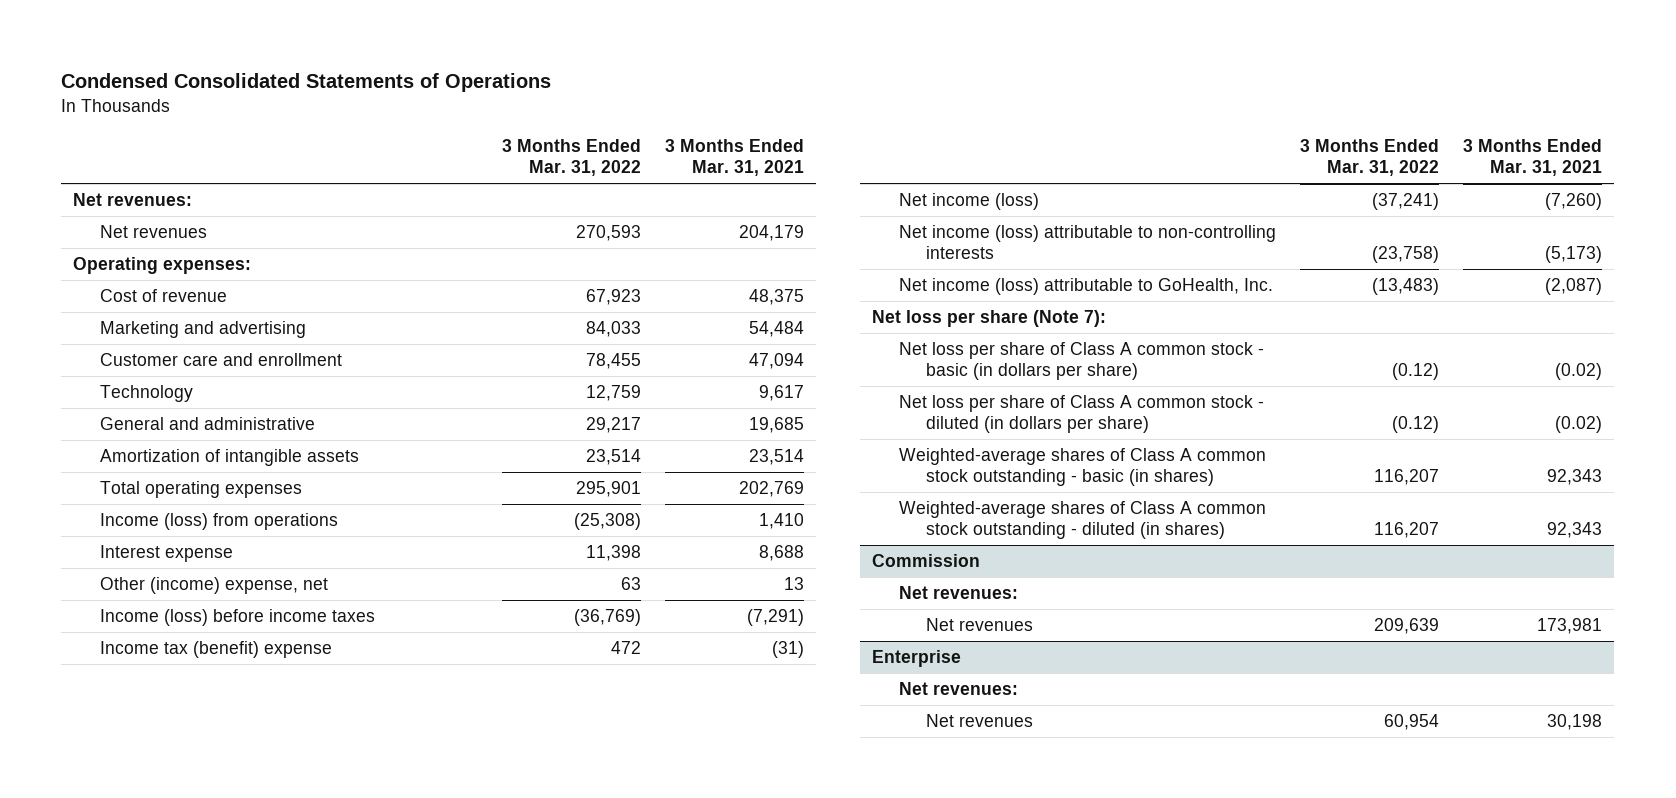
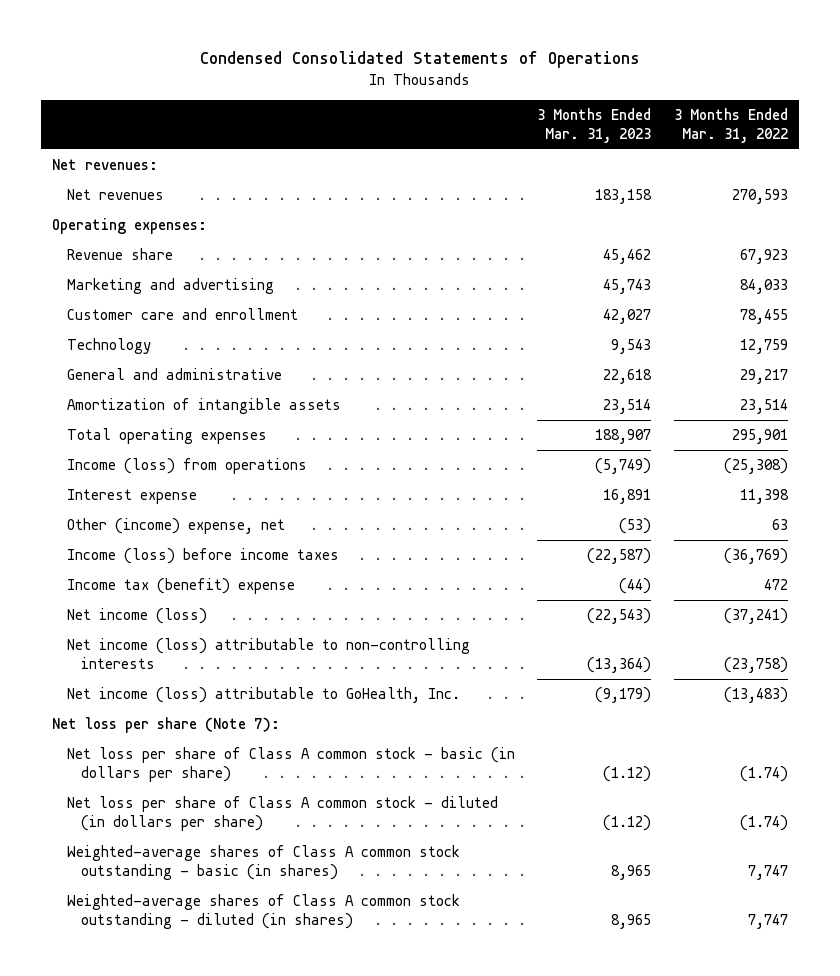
[664,138,804,176] 3 Months Ended Mar. 31, 2021 -> none
none -> [537,107,652,144] 3 Months Ended Mar. 31, 2023
[100,289,228,303] Cost of revenue -> [66,248,173,261] Revenue share
[871,554,980,568] Commission -> none
[898,586,1018,600] Net revenues: -> none
[925,618,1033,632] Net revenues -> none
[871,650,961,668] Enterprise -> none
[898,682,1018,696] Net revenues: -> none
[925,714,1033,728] Net revenues -> none
[1391,363,1439,381] (0.12) -> [739,766,788,783] (1.74)
[1391,416,1439,434] (0.12) -> [739,815,788,832] (1.74)
[1373,469,1439,486] 116,207 -> [747,865,788,881] 7,747
[1373,522,1439,539] 116,207 -> [747,914,788,930] 7,747

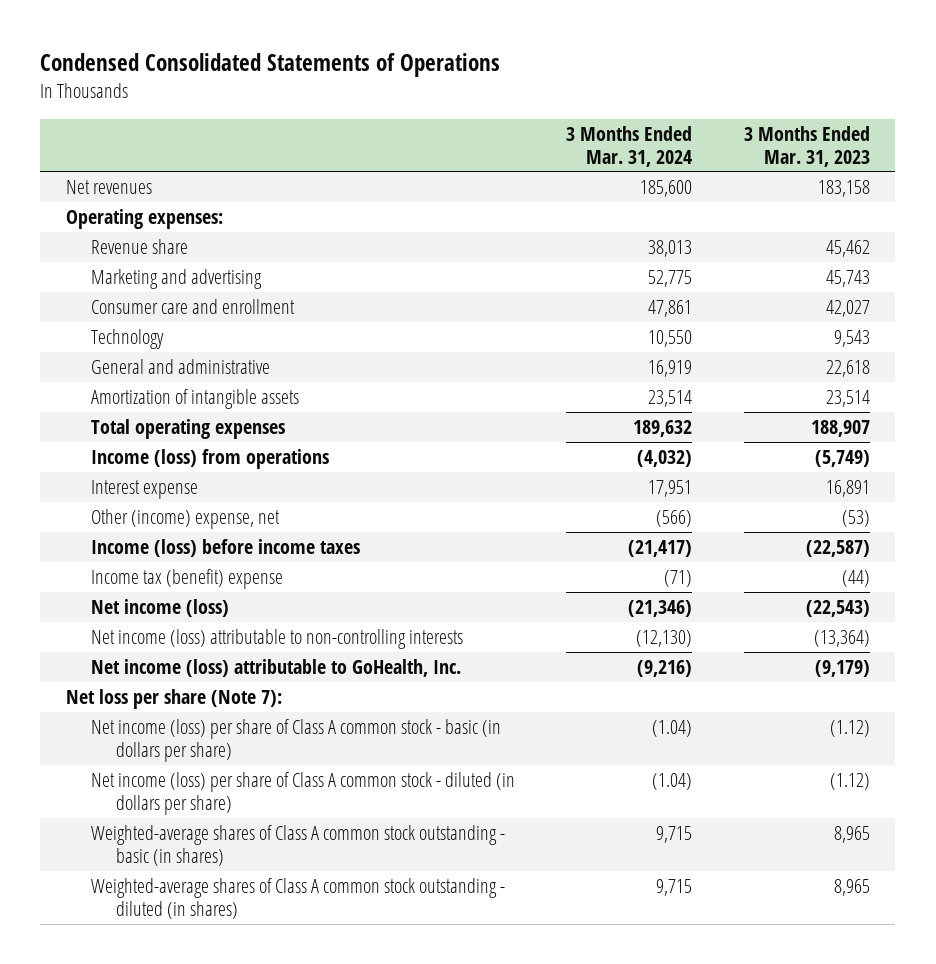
[673,107,788,144] 3 Months Ended Mar. 31, 2022 -> none
none -> [566,125,693,167] 3 Months Ended Mar. 31, 2024
[52,159,159,171] Net revenues: -> none
[66,308,298,321] Customer care and enrollment -> [90,298,295,314] Consumer care and enrollment
[66,747,515,783] Net loss per share of Class A common stock - basic (in dollars per share) -> [90,718,501,763] Net income (loss) per share of Class A common stock - basic (in dollars per share)
[66,796,498,832] Net loss per share of Class A common stock - diluted (in dollars per share) -> [90,771,515,816] Net income (loss) per share of Class A common stock - diluted (in dollars per share)

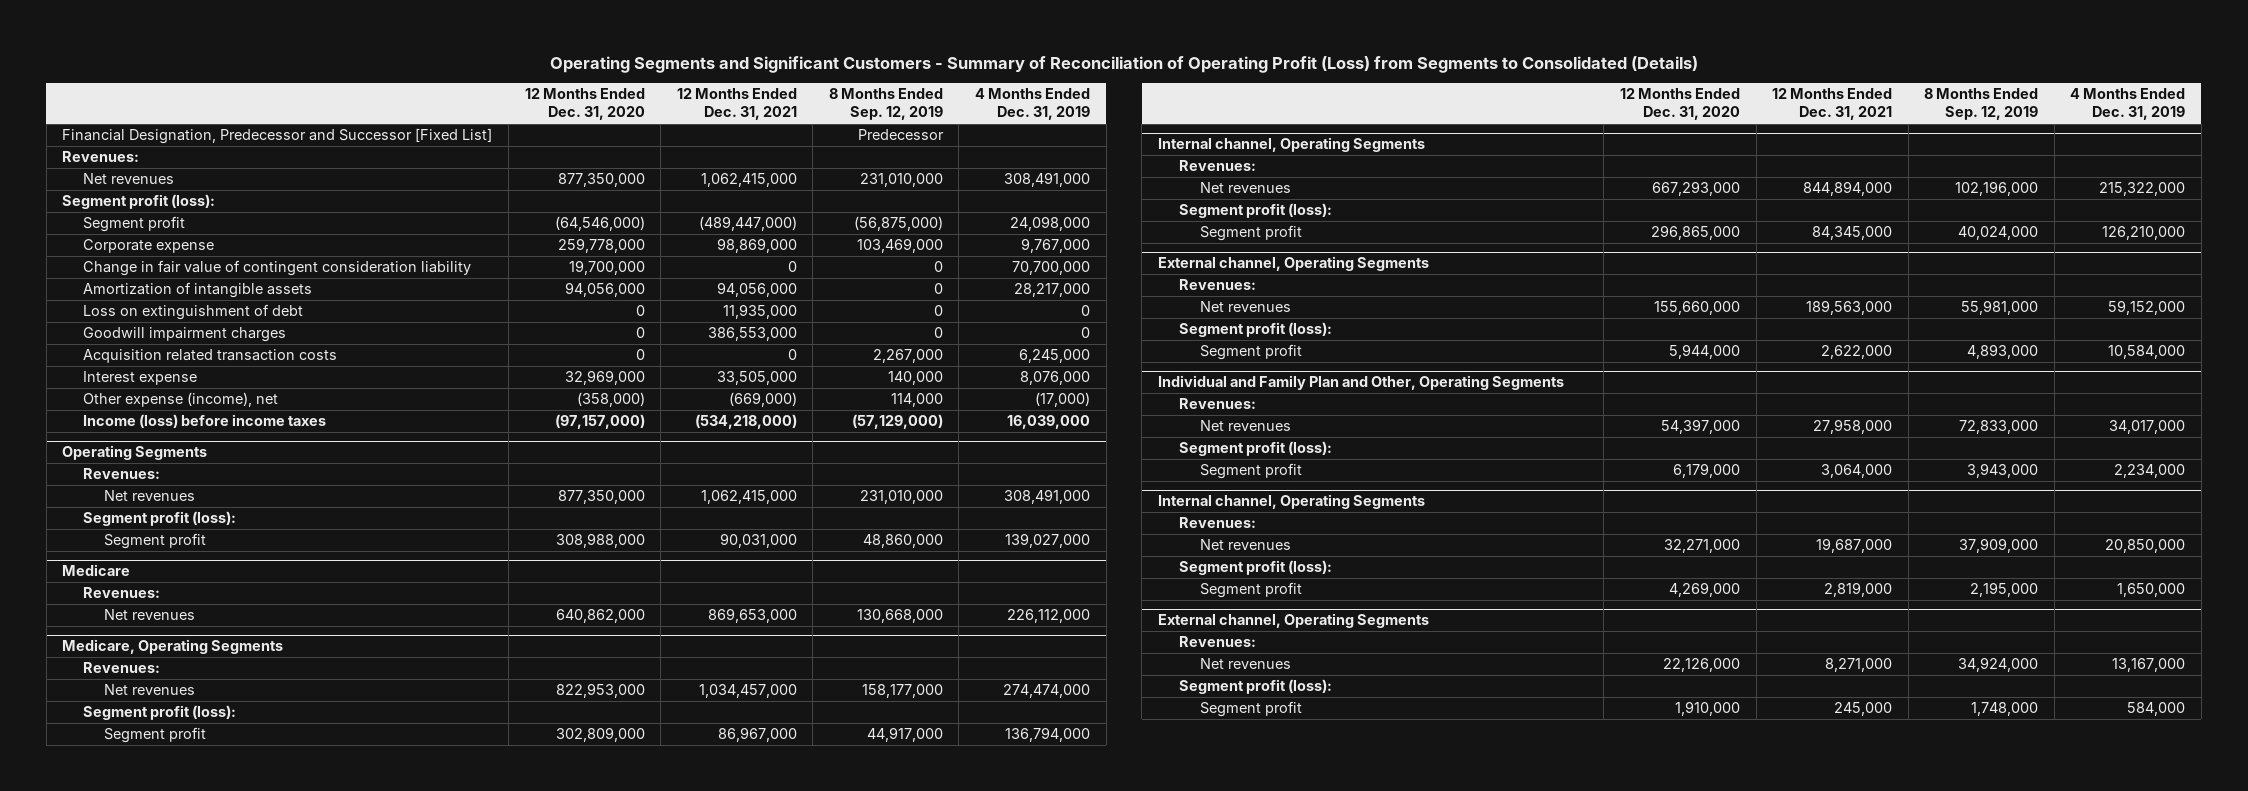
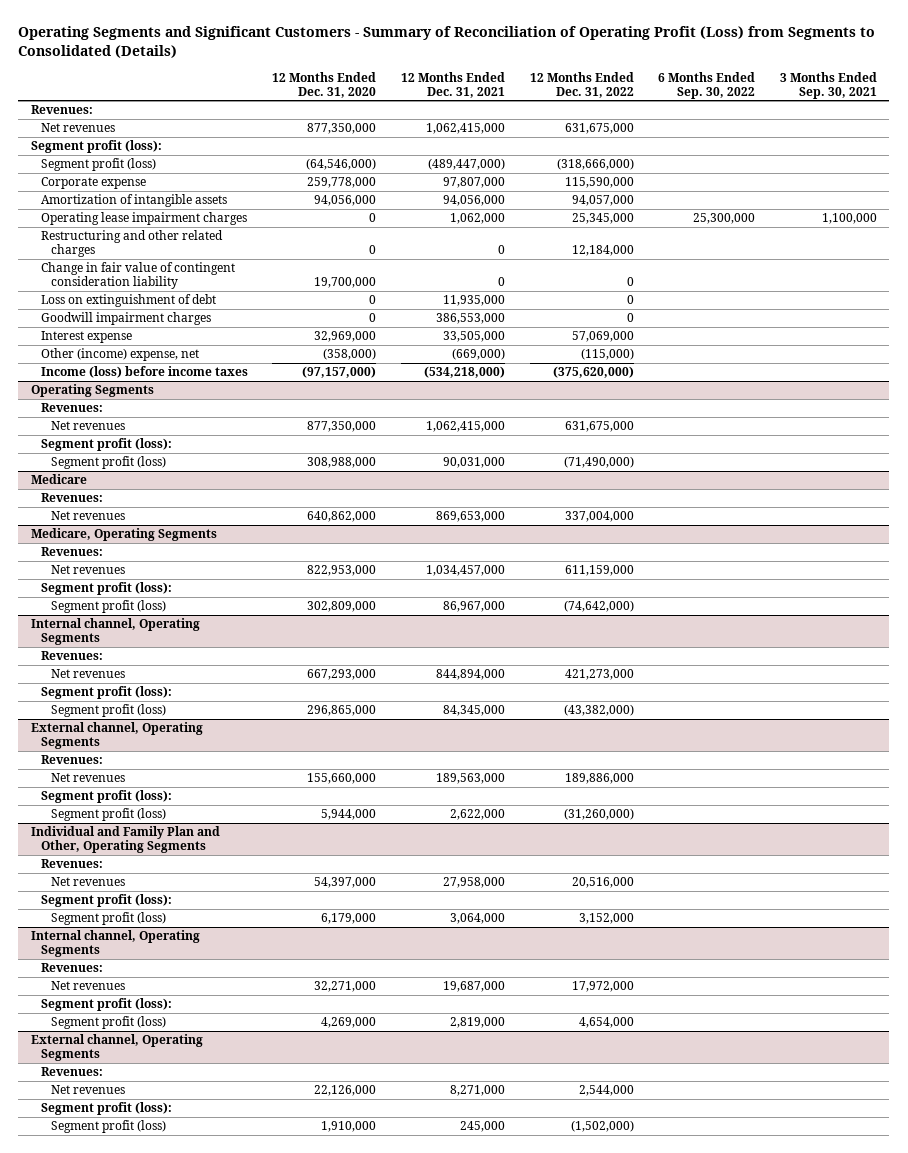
[828,87,943,121] 8 Months Ended Sep. 12, 2019 -> none
[975,87,1091,121] 4 Months Ended Dec. 31, 2019 -> none
none -> [529,71,634,98] 12 Months Ended Dec. 31, 2022
none -> [658,71,756,99] 6 Months Ended Sep. 30, 2022
none -> [779,71,877,99] 3 Months Ended Sep. 30, 2021
[62,128,493,145] Financial Designation, Predecessor and Successor [Fixed List] -> none
[83,216,186,233] Segment profit -> [40,158,156,172] Segment profit (loss)
[716,238,797,254] 98,869,000 -> [443,177,506,189] 97,807,000
none -> [40,212,247,226] Operating lease impairment charges
none -> [40,230,223,258] Restructuring and other related charges
[83,260,472,277] Change in fair value of contingent consideration liability -> [40,262,235,290] Change in fair value of contingent consideration liability
[83,349,338,364] Acquisition related transaction costs -> none
[83,392,279,408] Other expense (income), net -> [40,348,199,362] Other (income) expense, net
[104,533,207,550] Segment profit -> [50,456,166,470] Segment profit (loss)
[104,727,207,744] Segment profit -> [50,600,166,614] Segment profit (loss)
[1199,225,1302,242] Segment profit -> [50,704,166,718] Segment profit (loss)
[1199,344,1302,361] Segment profit -> [50,808,166,822] Segment profit (loss)
[1199,463,1302,480] Segment profit -> [50,912,166,926] Segment profit (loss)
[1199,582,1302,599] Segment profit -> [50,1016,166,1030] Segment profit (loss)
[1199,701,1302,718] Segment profit -> [50,1120,166,1134] Segment profit (loss)

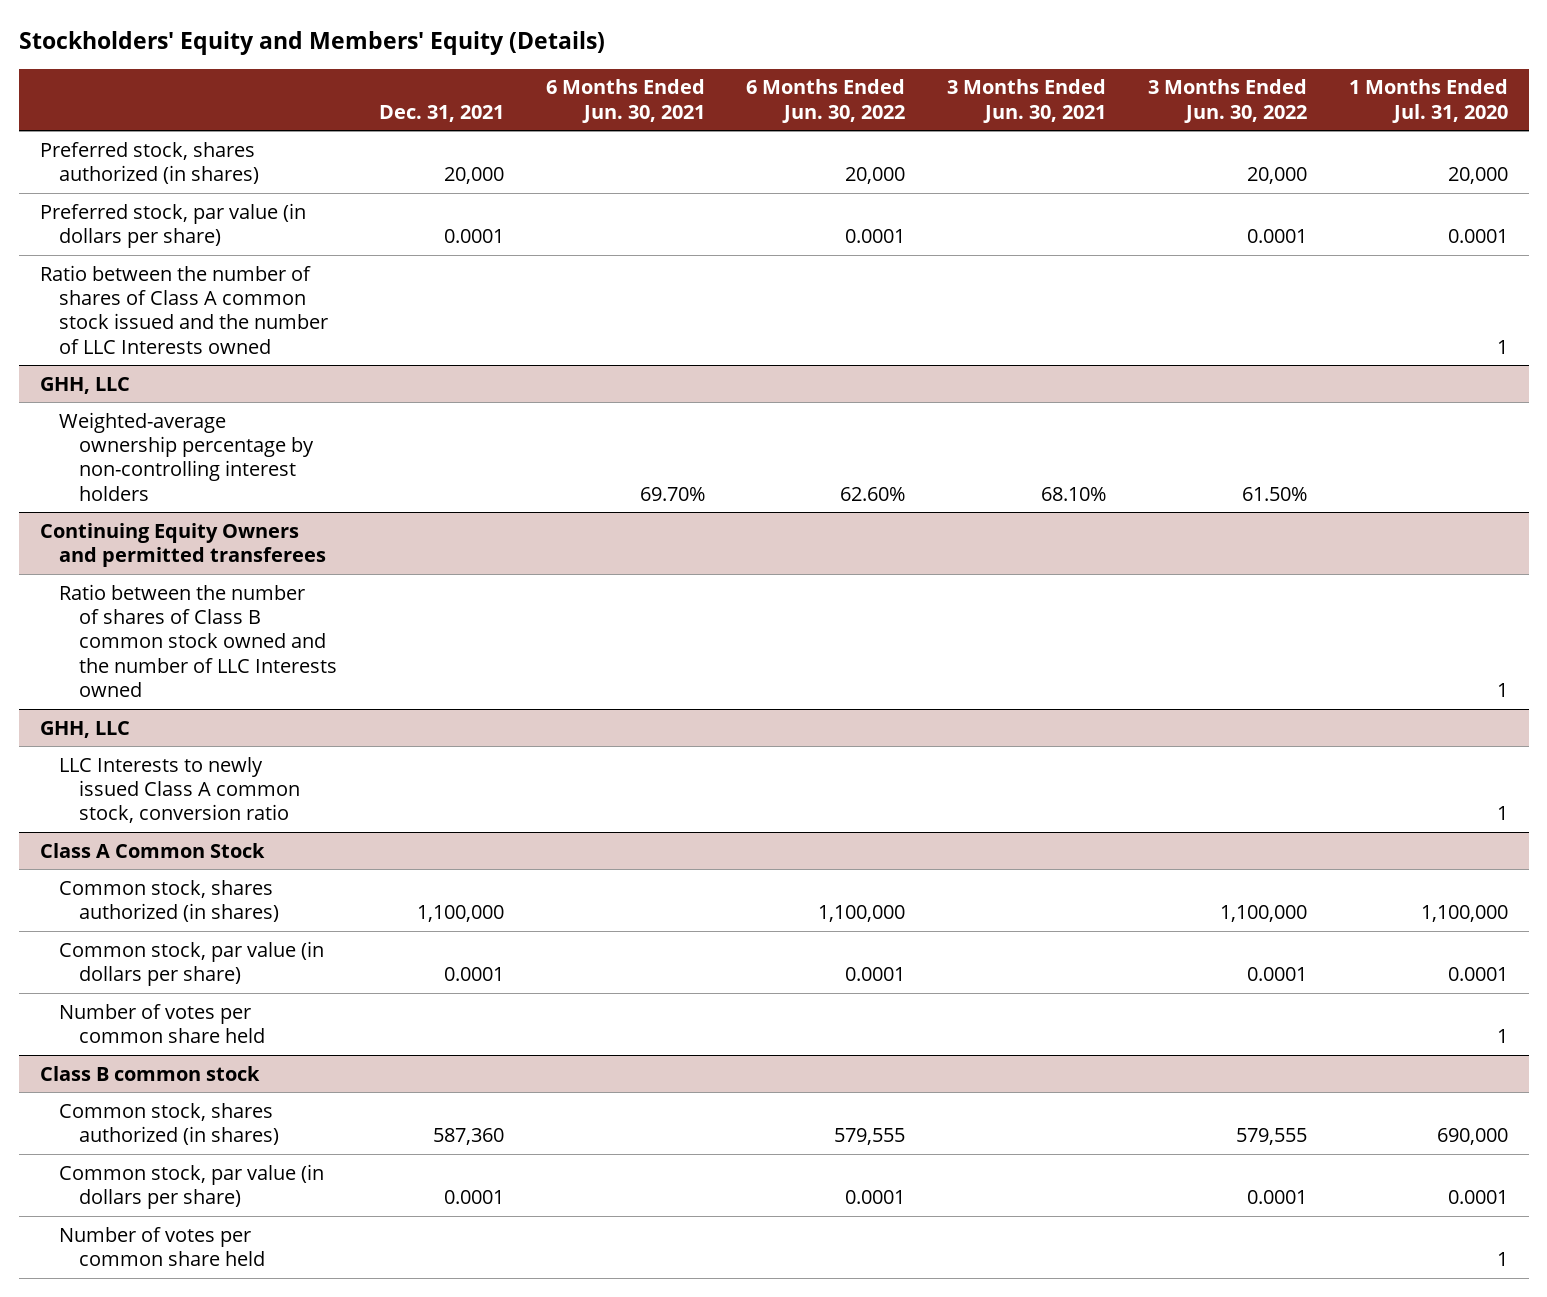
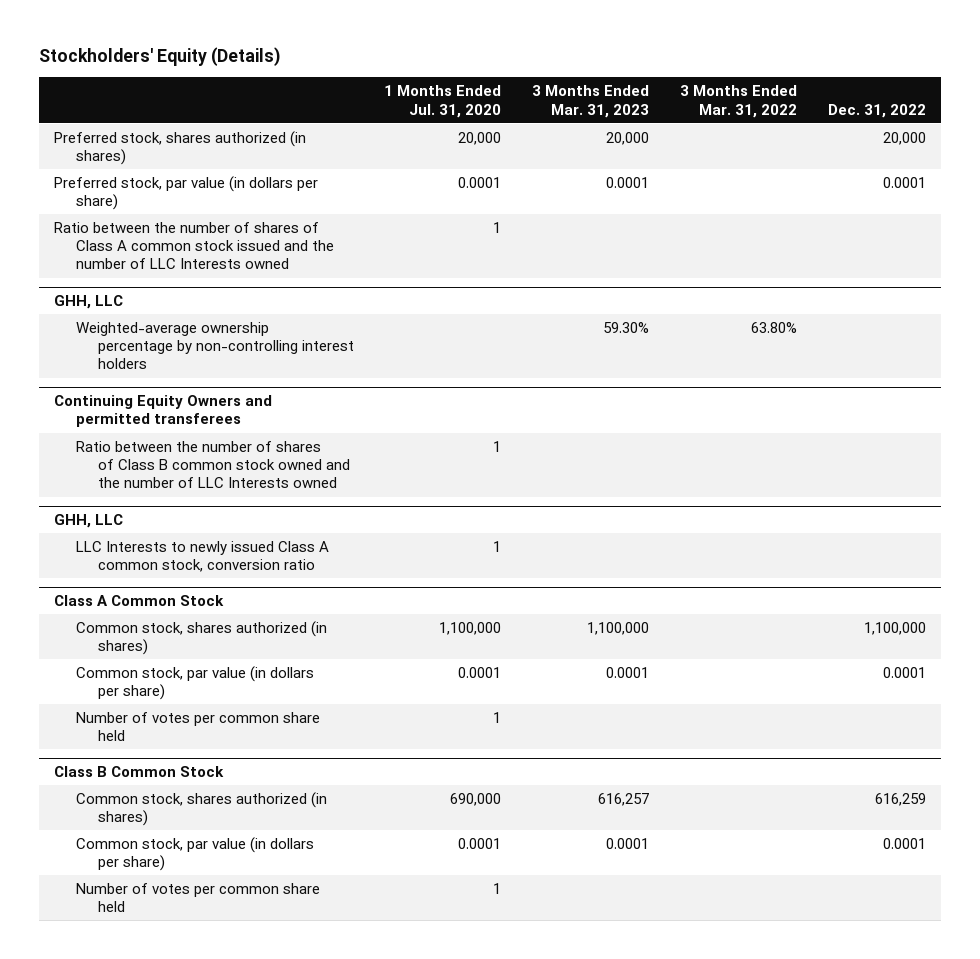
[18,31,605,56] Stockholders' Equity and Members' Equity (Details) -> [38,47,281,67] Stockholders' Equity (Details)
[378,104,504,122] Dec. 31, 2021 -> none
[545,79,705,123] 6 Months Ended Jun. 30, 2021 -> none
[746,79,906,123] 6 Months Ended Jun. 30, 2022 -> none
[947,79,1107,123] 3 Months Ended Jun. 30, 2021 -> none
[1147,79,1307,123] 3 Months Ended Jun. 30, 2022 -> none
none -> [532,85,650,118] 3 Months Ended Mar. 31, 2023
none -> [679,85,797,118] 3 Months Ended Mar. 31, 2022
none -> [827,103,926,118] Dec. 31, 2022
[39,1065,260,1081] Class B common stock -> [54,766,225,778] Class B Common Stock

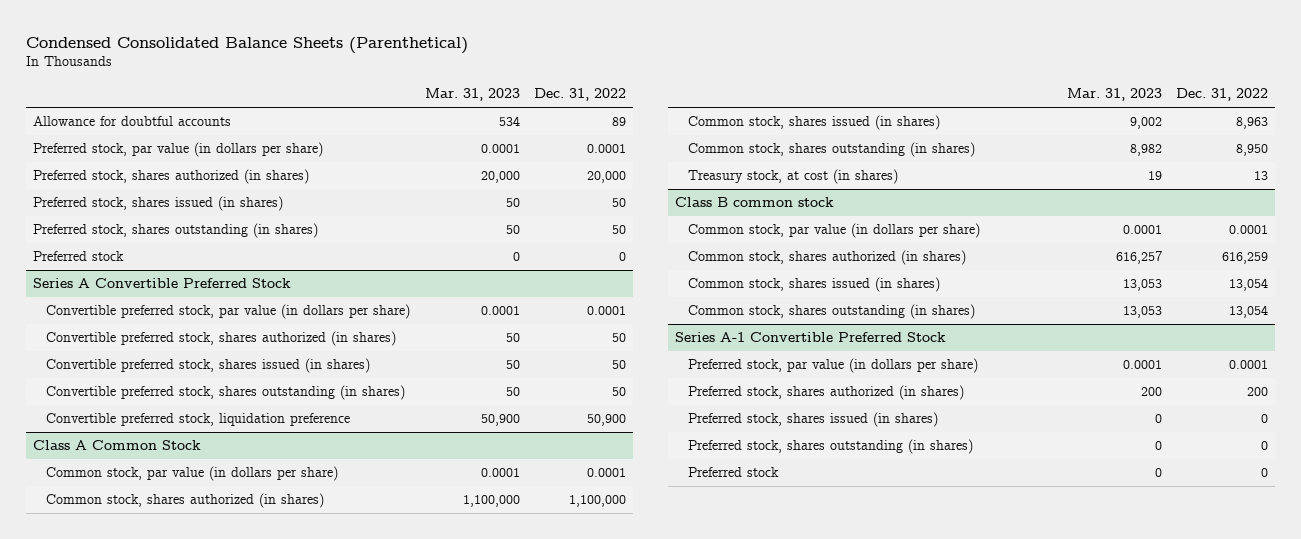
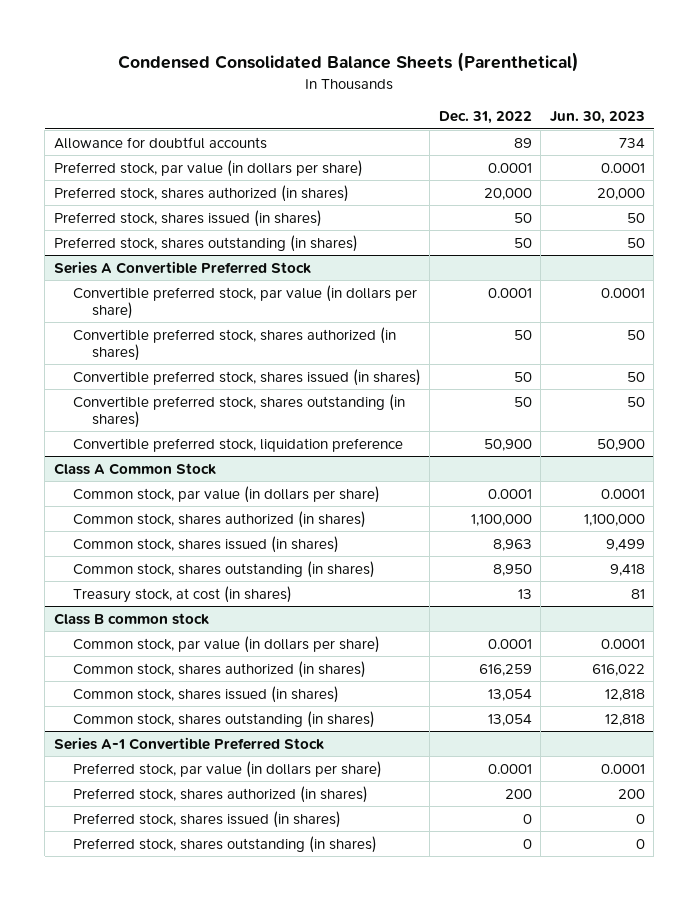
[424,88,520,102] Mar. 31, 2023 -> none
none -> [549,111,645,125] Jun. 30, 2023
[33,251,125,262] Preferred stock -> none
[688,467,780,478] Preferred stock -> none

